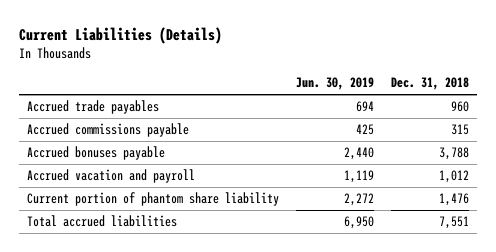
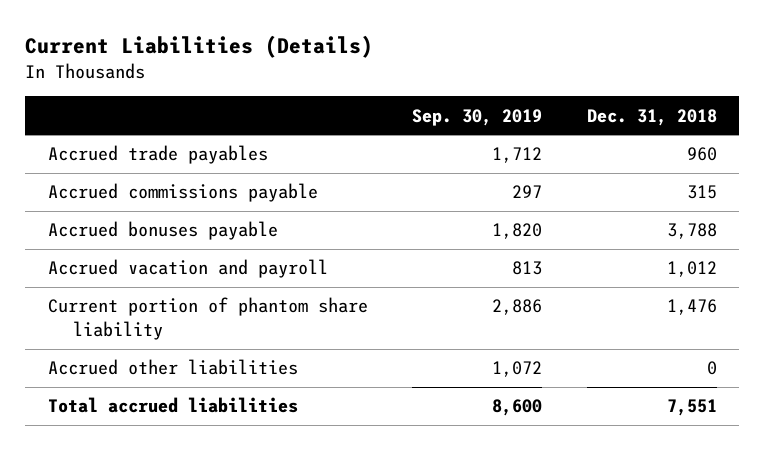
[295,77,374,91] Jun. 30, 2019 -> none
none -> [412,108,543,126] Sep. 30, 2019
none -> [47,359,298,376] Accrued other liabilities

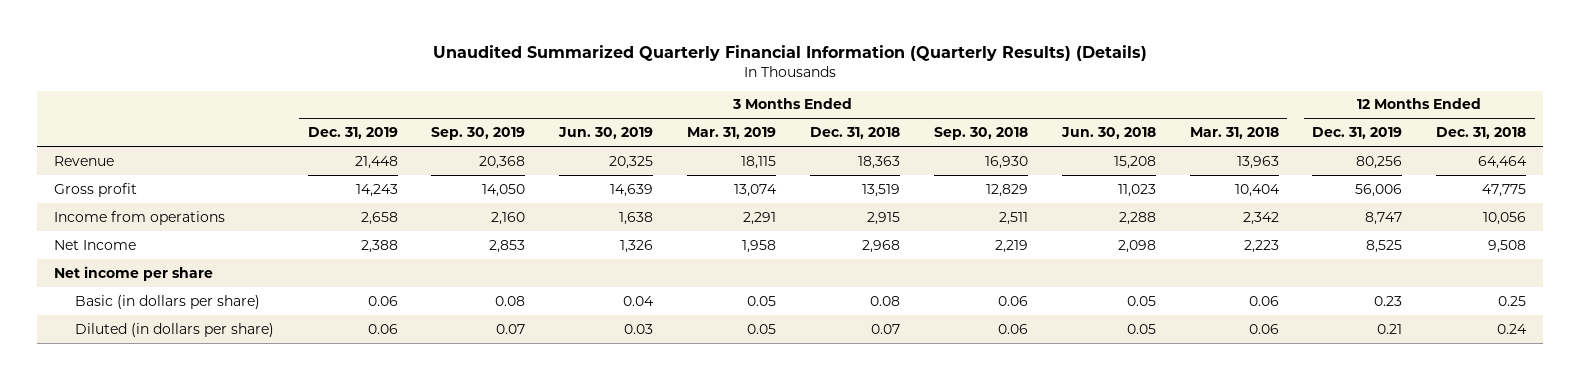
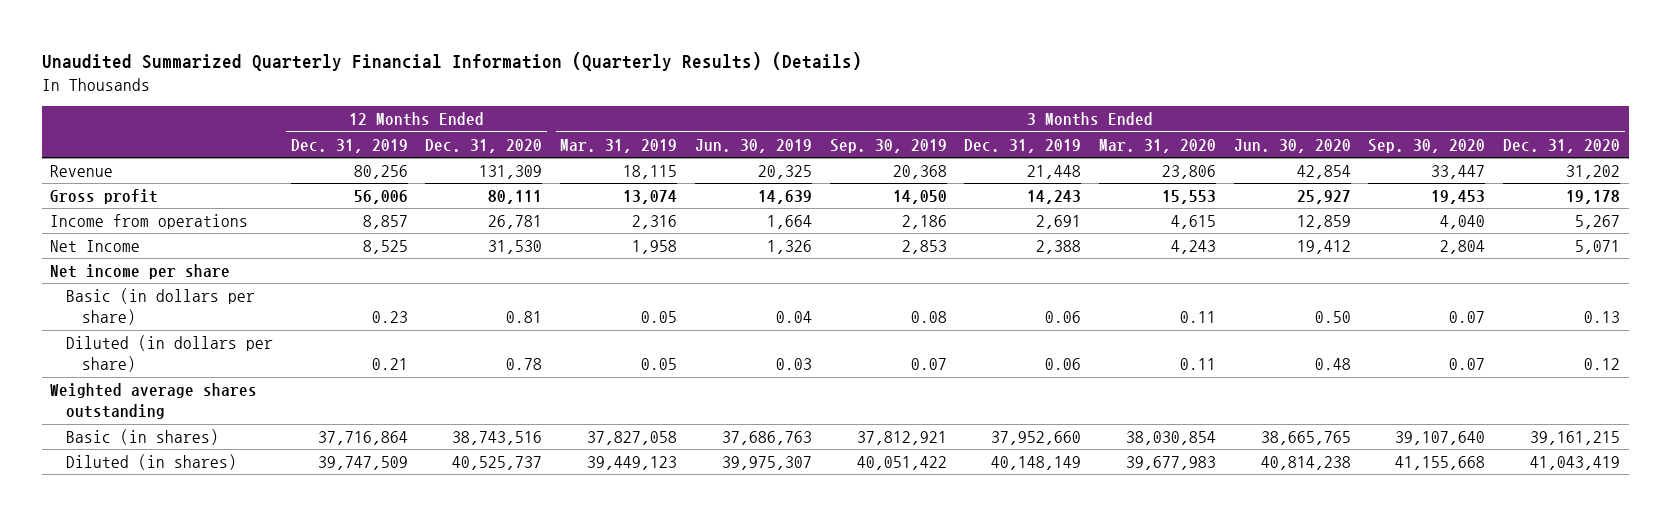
[809,127,900,140] Dec. 31, 2018 -> none
[933,127,1028,141] Sep. 30, 2018 -> none
[1060,127,1156,140] Jun. 30, 2018 -> none
[1189,127,1279,140] Mar. 31, 2018 -> none
[1436,127,1527,140] Dec. 31, 2018 -> none
none -> [425,138,543,153] Dec. 31, 2020
none -> [1099,138,1217,153] Mar. 31, 2020
none -> [1233,138,1351,153] Jun. 30, 2020
none -> [1368,138,1486,153] Sep. 30, 2020
none -> [1503,138,1621,153] Dec. 31, 2020
[360,211,398,225] 2,658 -> [1036,215,1082,230] 2,691
[491,211,526,225] 2,160 -> [901,215,947,230] 2,186
[619,211,654,225] 1,638 -> [766,215,812,230] 1,664
[743,211,777,225] 2,291 -> [632,215,678,230] 2,316
[1365,211,1403,225] 8,747 -> [362,215,408,230] 8,857
none -> [50,383,258,420] Weighted average shares outstanding
none -> [65,429,219,446] Basic (in shares)
none -> [65,454,237,471] Diluted (in shares)

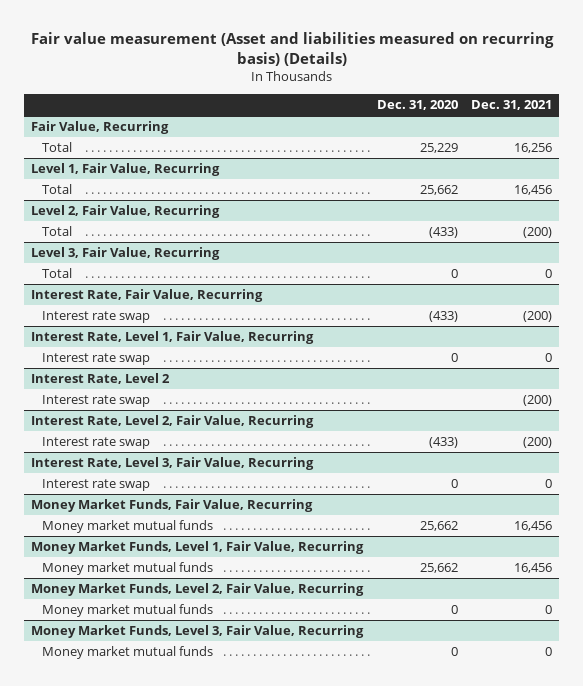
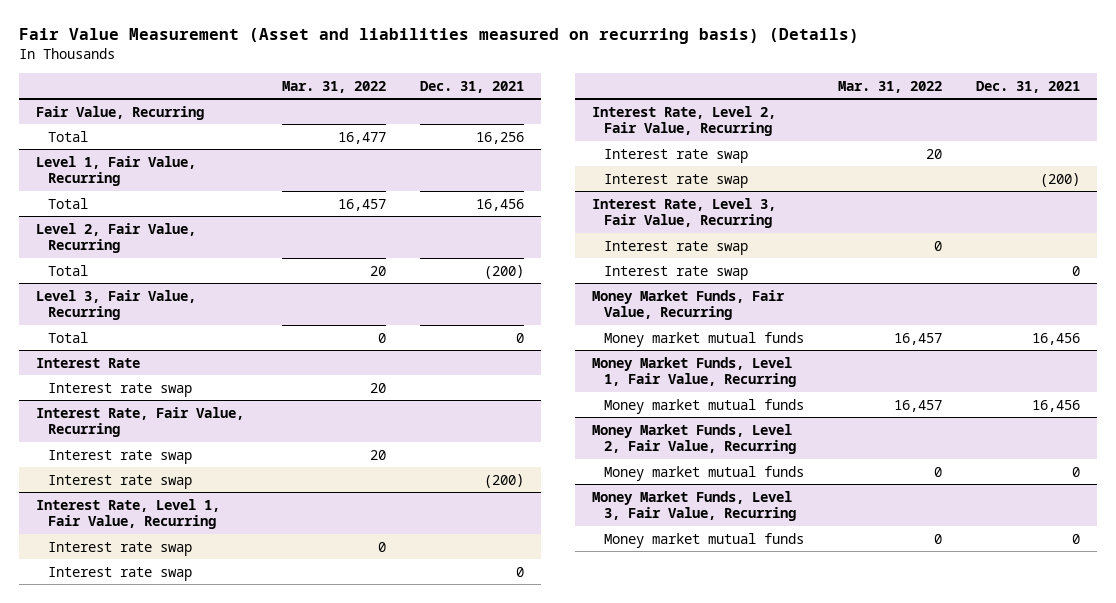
[30,32,554,67] Fair value measurement (Asset and liabilities measured on recurring basis) (Details) -> [18,28,859,45] Fair Value Measurement (Asset and liabilities measured on recurring basis) (Details)
[376,100,458,111] Dec. 31, 2020 -> none
none -> [281,80,386,93] Mar. 31, 2022
none -> [35,357,140,368] Interest Rate
none -> [47,382,192,397] Interest rate swap
none -> [47,449,192,464] Interest rate swap
none -> [47,541,192,556] Interest rate swap
[31,373,171,385] Interest Rate, Level 2 -> none
[42,395,151,408] Interest rate swap -> none
none -> [604,148,749,163] Interest rate swap
none -> [604,240,749,255] Interest rate swap

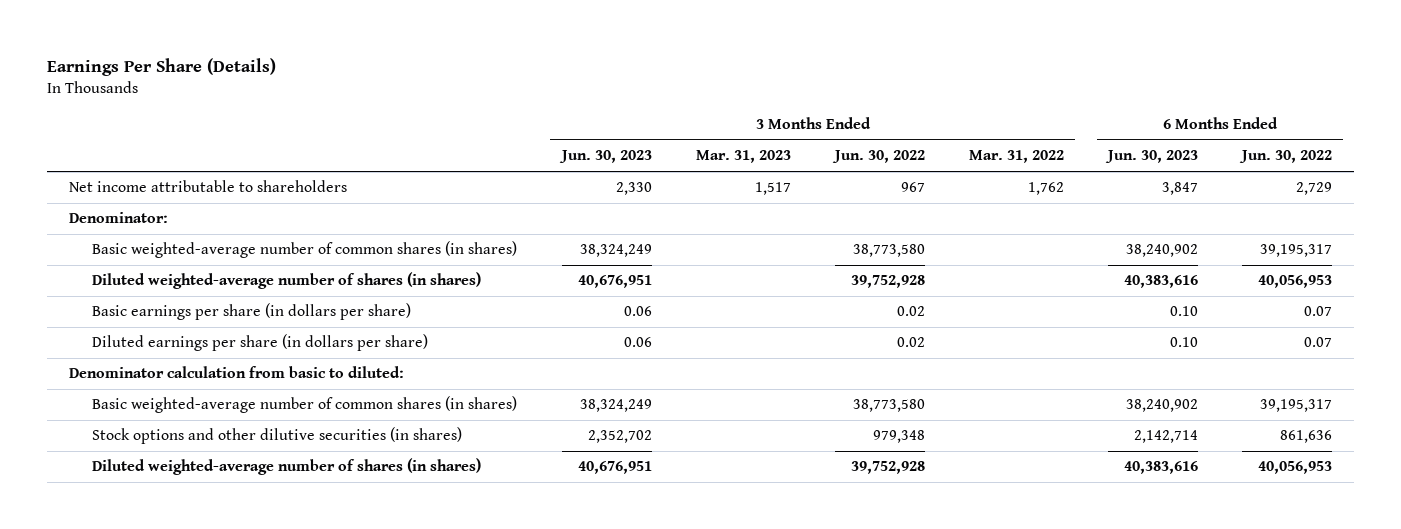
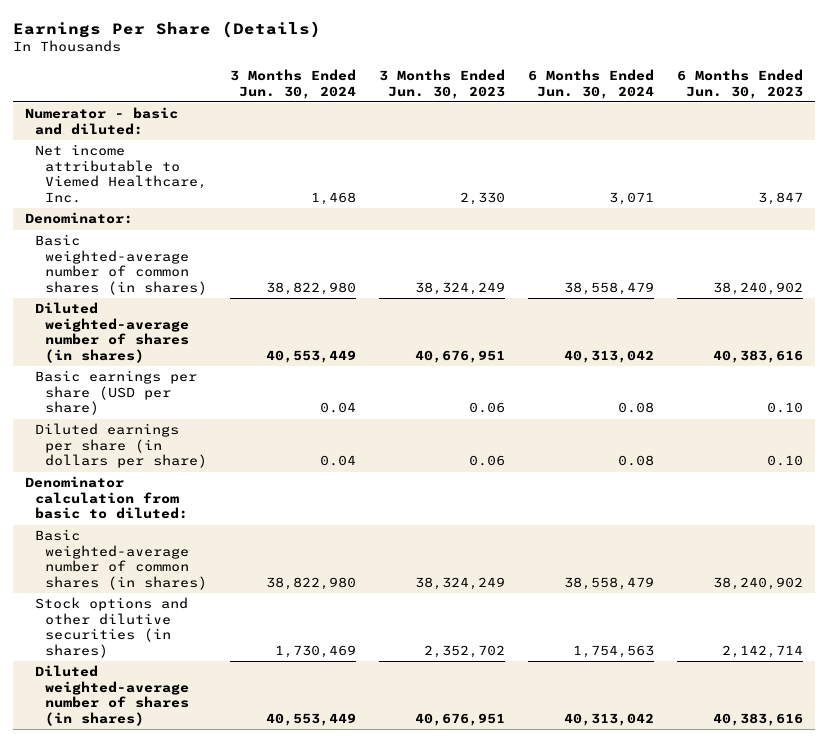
[695,150,791,164] Mar. 31, 2023 -> none
[831,150,925,164] Jun. 30, 2022 -> none
[968,150,1064,164] Mar. 31, 2022 -> none
[1239,150,1333,164] Jun. 30, 2022 -> none
none -> [230,69,357,99] 3 Months Ended Jun. 30, 2024
none -> [528,69,655,99] 6 Months Ended Jun. 30, 2024
none -> [24,107,178,135] Numerator - basic and diluted:
[68,180,347,193] Net income attributable to shareholders -> [34,144,207,203] Net income attributable to Viemed Healthcare, Inc.
[92,303,412,321] Basic earnings per share (in dollars per share) -> [34,370,197,416] Basic earnings per share (USD per share)

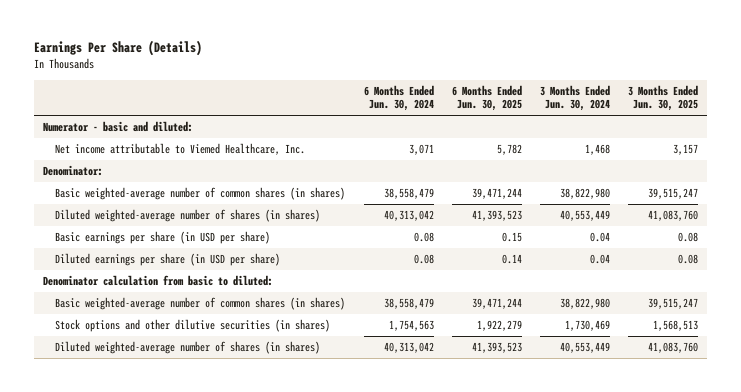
[379,69,506,99] 3 Months Ended Jun. 30, 2023 -> none
[677,69,804,99] 6 Months Ended Jun. 30, 2023 -> none
none -> [451,84,522,112] 6 Months Ended Jun. 30, 2025
none -> [627,84,698,112] 3 Months Ended Jun. 30, 2025
[34,370,197,416] Basic earnings per share (USD per share) -> [55,231,271,245] Basic earnings per share (in USD per share)
[34,423,207,469] Diluted earnings per share (in dollars per share) -> [55,253,281,267] Diluted earnings per share (in USD per share)

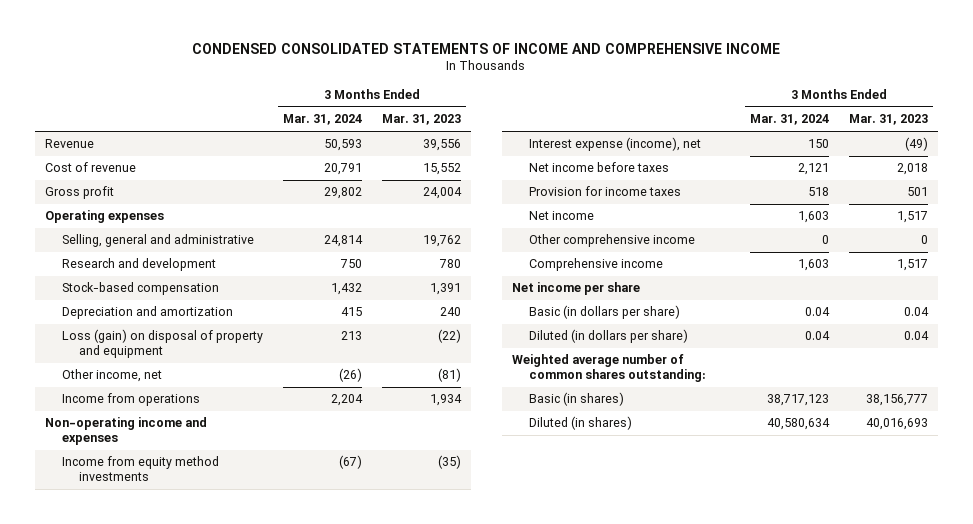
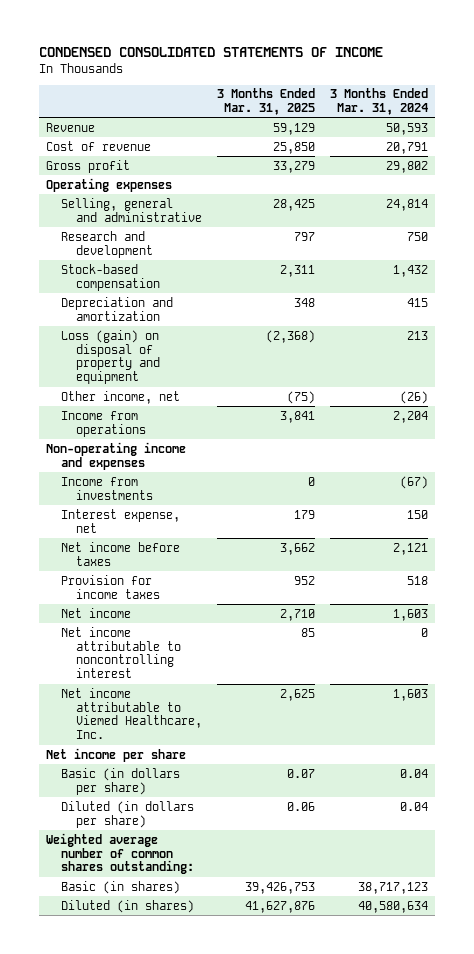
[192,42,781,54] CONDENSED CONSOLIDATED STATEMENTS OF INCOME AND COMPREHENSIVE INCOME -> [38,46,383,57] CONDENSED CONSOLIDATED STATEMENTS OF INCOME
[382,114,462,126] Mar. 31, 2023 -> none
none -> [217,88,316,116] 3 Months Ended Mar. 31, 2025
[61,456,219,482] Income from equity method investments -> [61,476,154,500] Income from investments
[528,137,701,152] Interest expense (income), net -> [61,508,181,533] Interest expense, net
[528,234,695,248] Other comprehensive income -> none
none -> [61,626,182,679] Net income attributable to noncontrolling interest
[528,258,663,272] Comprehensive income -> [61,687,203,740] Net income attributable to Viemed Healthcare, Inc.

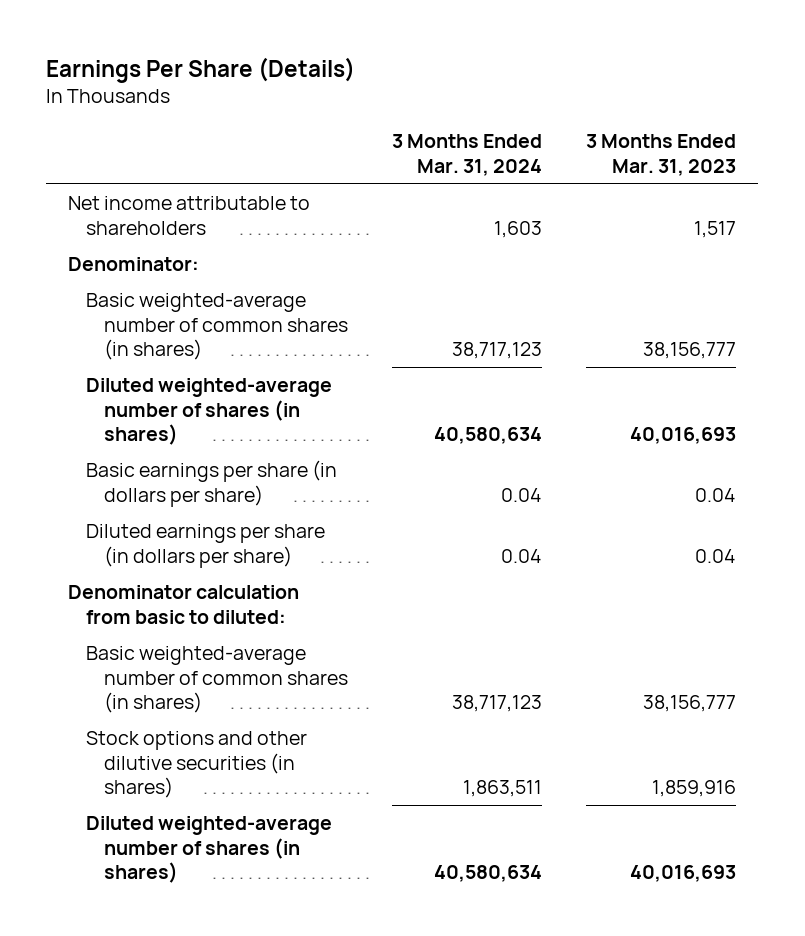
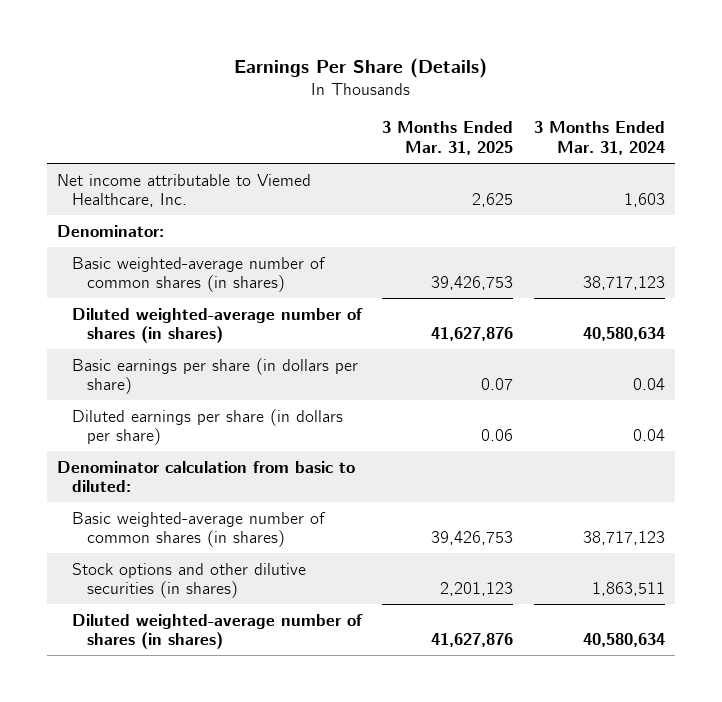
[586,134,737,176] 3 Months Ended Mar. 31, 2023 -> none
none -> [382,121,514,155] 3 Months Ended Mar. 31, 2025
[68,196,311,235] Net income attributable to shareholders -> [57,173,312,208] Net income attributable to Viemed Healthcare, Inc.

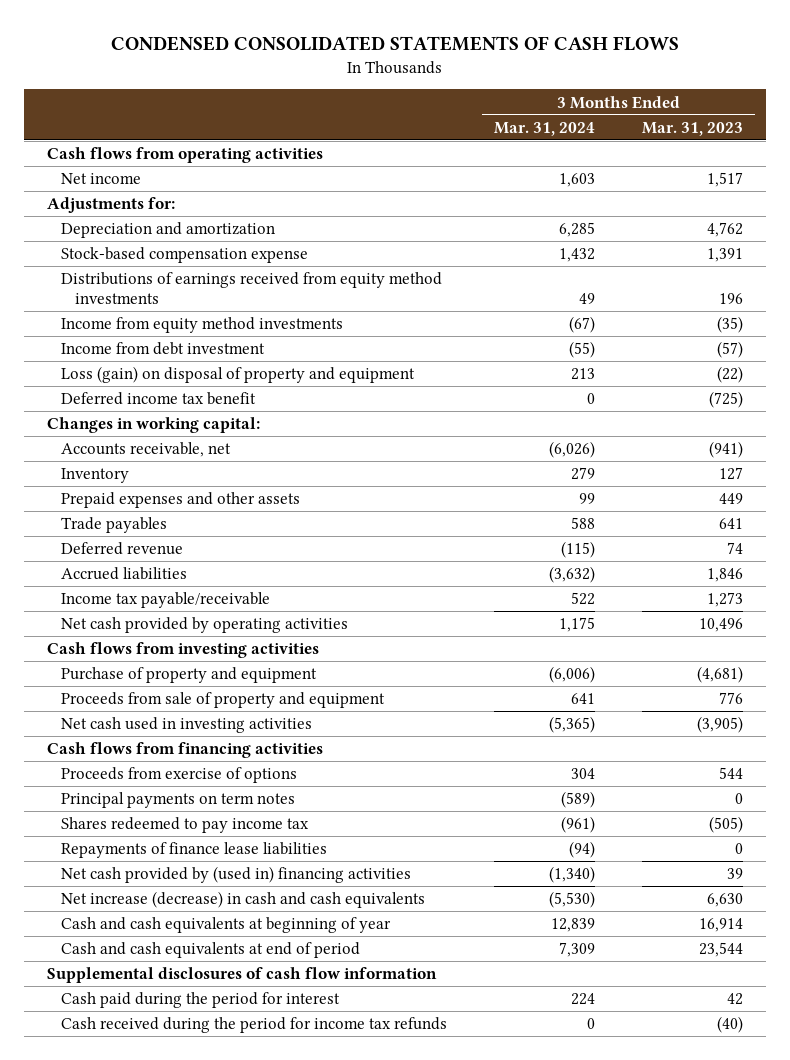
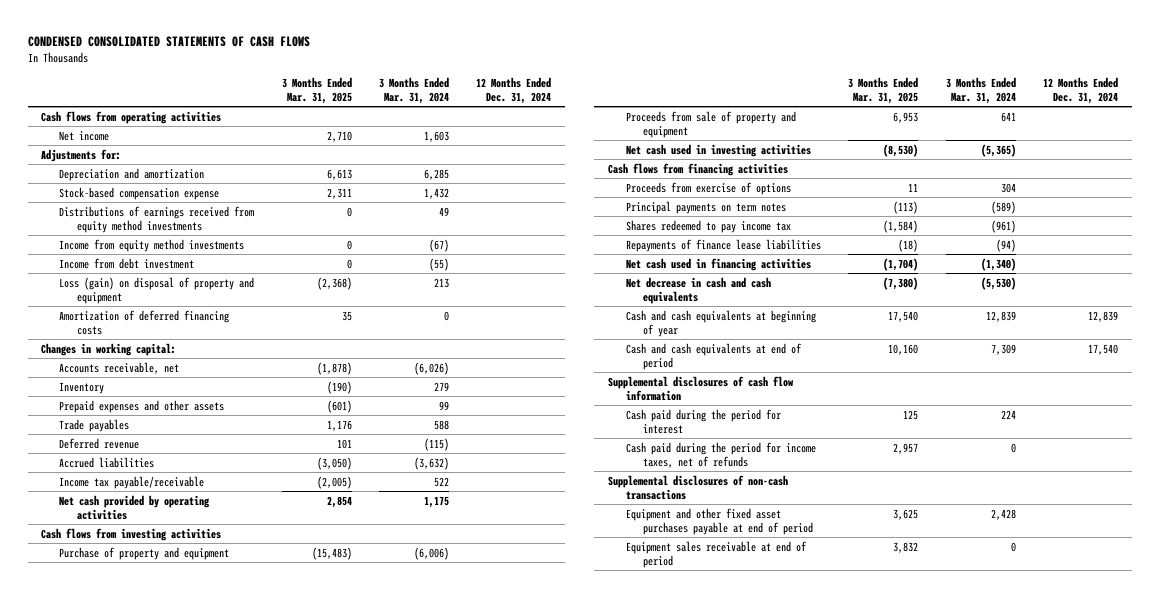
[641,121,743,136] Mar. 31, 2023 -> none
none -> [281,76,352,105] 3 Months Ended Mar. 31, 2025
none -> [476,76,552,105] 12 Months Ended Dec. 31, 2024
[61,392,257,406] Deferred income tax benefit -> none
none -> [59,309,230,335] Amortization of deferred financing costs
[61,866,412,884] Net cash provided by (used in) financing activities -> [625,257,811,271] Net cash used in financing activities
[61,891,426,909] Net increase (decrease) in cash and cash equivalents -> [625,276,771,304] Net decrease in cash and cash equivalents
[61,1017,448,1034] Cash received during the period for income tax refunds -> [625,441,816,468] Cash paid during the period for income taxes, net of refunds
none -> [608,474,789,500] Supplemental disclosures of non-cash transactions
none -> [625,507,814,535] Equipment and other fixed asset purchases payable at end of period
none -> [625,540,807,568] Equipment sales receivable at end of period

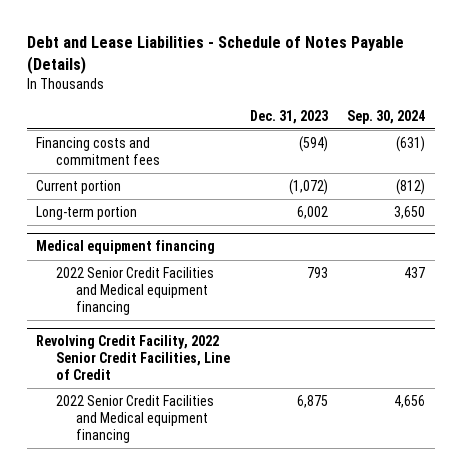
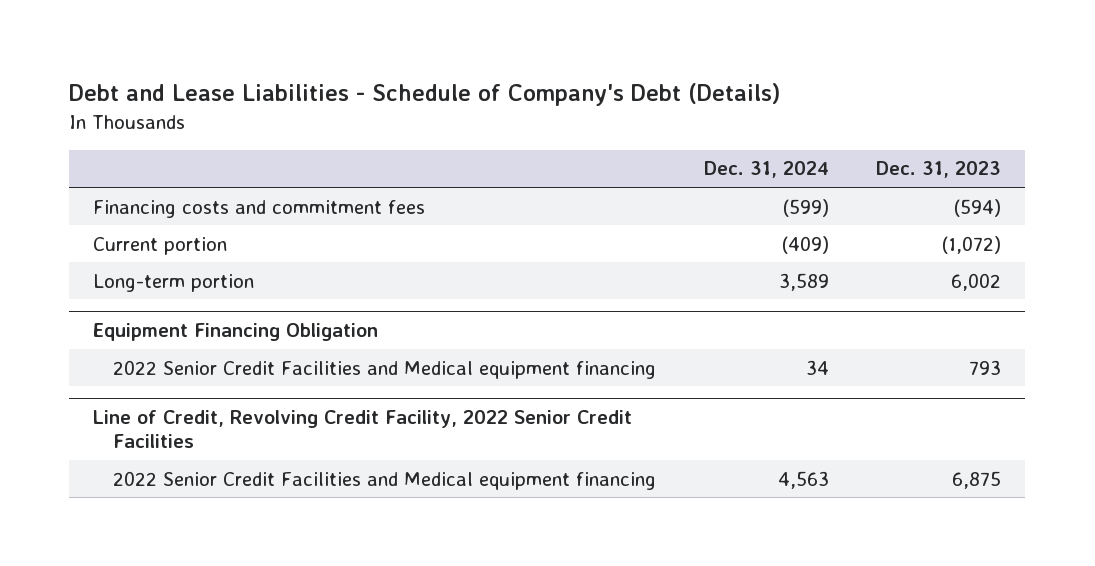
[26,36,404,74] Debt and Lease Liabilities - Schedule of Notes Payable (Details) -> [69,83,781,107] Debt and Lease Liabilities - Schedule of Company's Debt (Details)
[347,109,426,124] Sep. 30, 2024 -> none
none -> [703,161,829,179] Dec. 31, 2024
[36,240,216,255] Medical equipment financing -> [93,322,379,341] Equipment Financing Obligation
[36,335,231,381] Revolving Credit Facility, 2022 Senior Credit Facilities, Line of Credit -> [93,409,633,448] Line of Credit, Revolving Credit Facility, 2022 Senior Credit Facilities

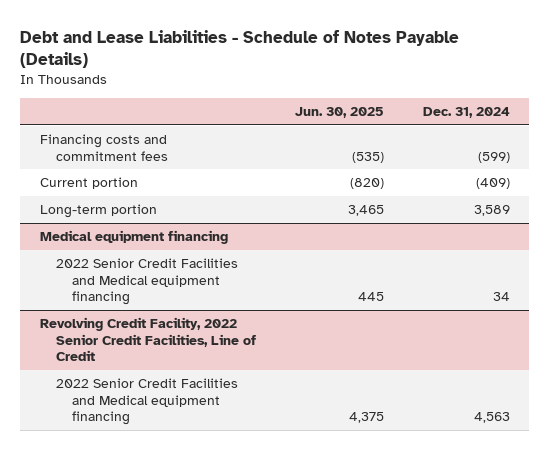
[69,83,781,107] Debt and Lease Liabilities - Schedule of Company's Debt (Details) -> [20,29,460,68] Debt and Lease Liabilities - Schedule of Notes Payable (Details)
[876,161,1002,179] Dec. 31, 2023 -> none
none -> [294,107,384,119] Jun. 30, 2025
[93,322,379,341] Equipment Financing Obligation -> [39,230,228,245] Medical equipment financing
[93,409,633,448] Line of Credit, Revolving Credit Facility, 2022 Senior Credit Facilities -> [39,317,256,362] Revolving Credit Facility, 2022 Senior Credit Facilities, Line of Credit

